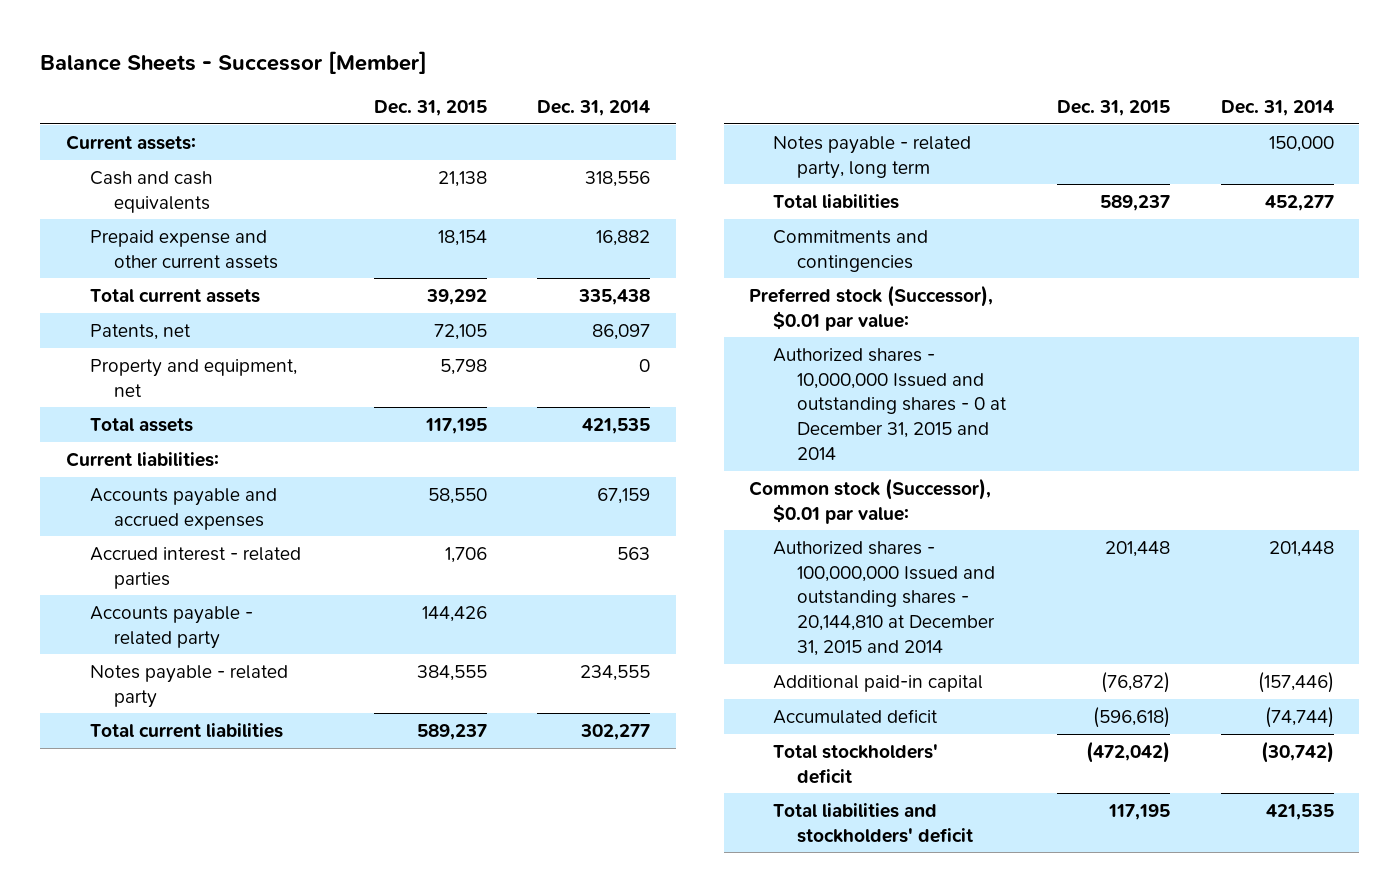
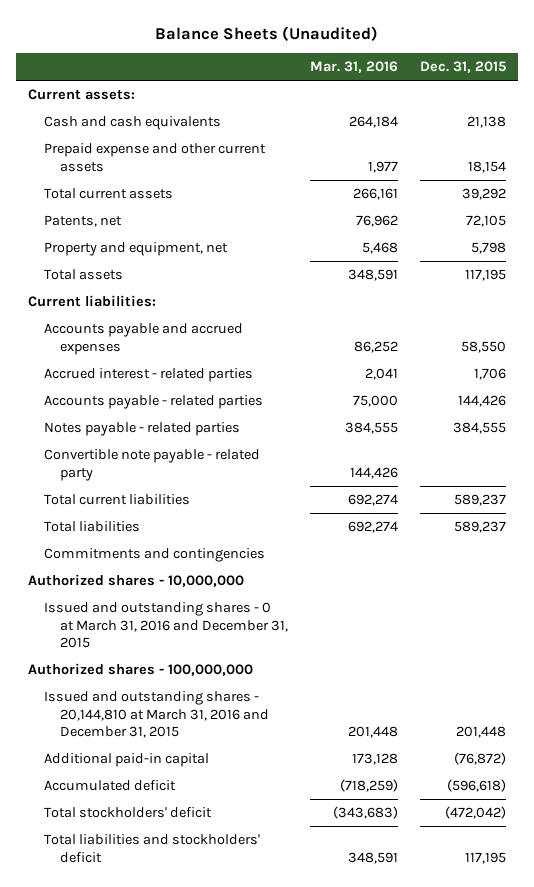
[40,50,428,74] Balance Sheets - Successor [Member] -> [155,25,379,41] Balance Sheets (Unaudited)
[537,99,651,116] Dec. 31, 2014 -> none
none -> [310,60,399,73] Mar. 31, 2016
[89,605,253,649] Accounts payable - related party -> [43,395,263,410] Accounts payable - related parties
[89,664,288,708] Notes payable - related party -> [43,422,240,437] Notes payable - related parties
none -> [43,449,260,481] Convertible note payable - related party
[773,135,972,179] Notes payable - related party, long term -> none
[749,284,994,331] Preferred stock (Successor), $0.01 par value: -> none
[749,477,992,524] Common stock (Successor), $0.01 par value: -> none
none -> [27,574,244,588] Authorized shares - 10,000,000
[773,347,1008,460] Authorized shares - 10,000,000 Issued and outstanding shares - 0 at December 31, 2015 and 2014 -> [43,602,288,649] Issued and outstanding shares - 0 at March 31, 2016 and December 31, 2015
none -> [27,663,253,677] Authorized shares - 100,000,000
[773,540,996,656] Authorized shares - 100,000,000 Issued and outstanding shares - 20,144,810 at December 31, 2015 and 2014 -> [43,691,269,739] Issued and outstanding shares - 20,144,810 at March 31, 2016 and December 31, 2015

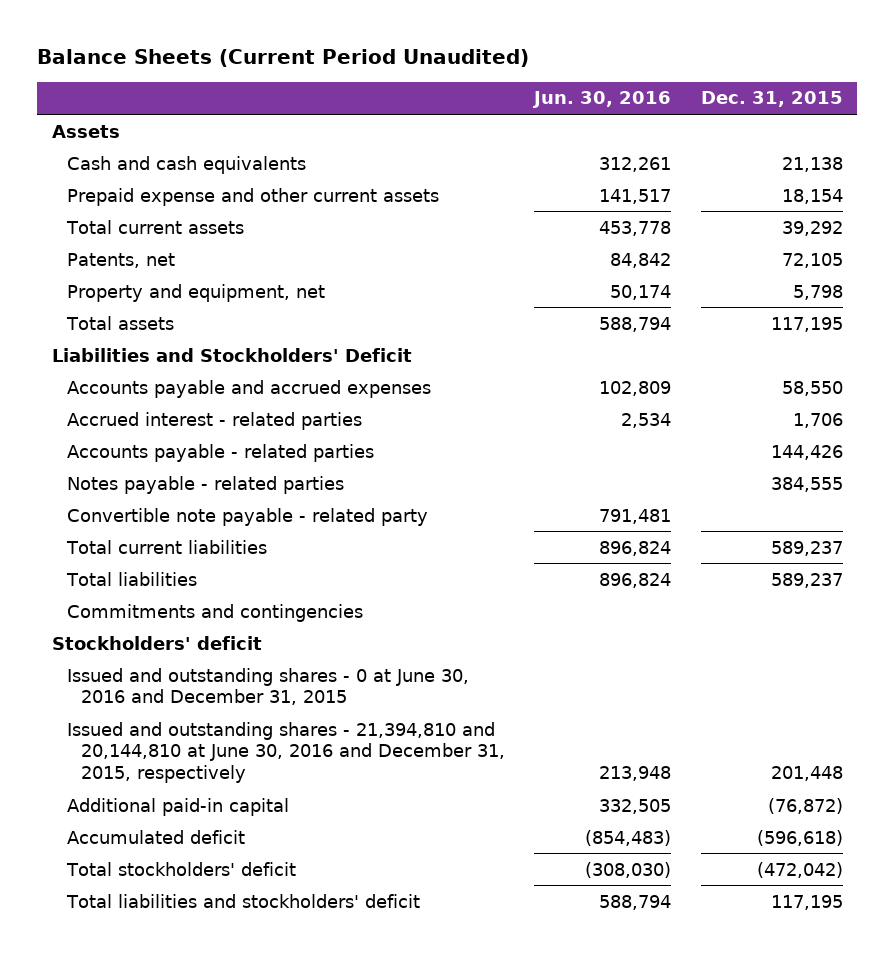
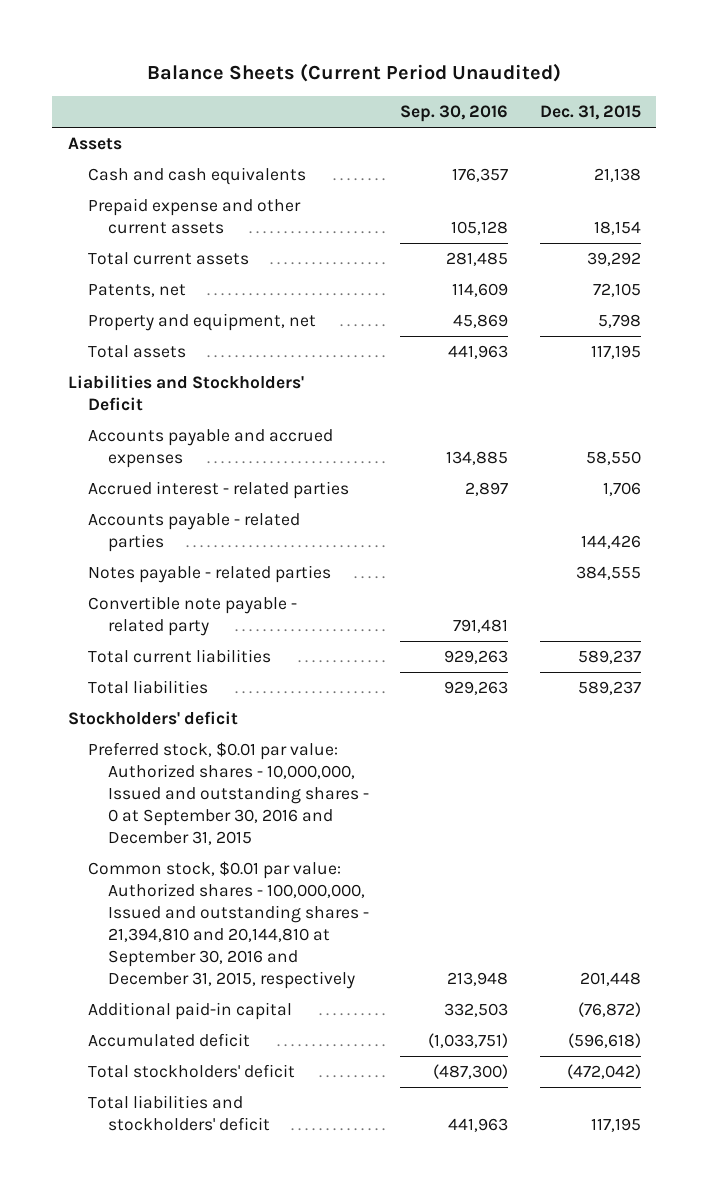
[532,91,672,109] Jun. 30, 2016 -> none
none -> [400,105,509,123] Sep. 30, 2016
[66,603,363,622] Commitments and contingencies -> none
[66,667,469,706] Issued and outstanding shares - 0 at June 30, 2016 and December 31, 2015 -> [87,741,369,846] Preferred stock, $0.01 par value: Authorized shares - 10,000,000, Issued and outstanding shares - 0 at September 30, 2016 and December 31, 2015
[66,721,506,784] Issued and outstanding shares - 21,394,810 and 20,144,810 at June 30, 2016 and December 31, 2015, respectively -> [87,860,369,990] Common stock, $0.01 par value: Authorized shares - 100,000,000, Issued and outstanding shares - 21,394,810 and 20,144,810 at September 30, 2016 and December 31, 2015, respectively

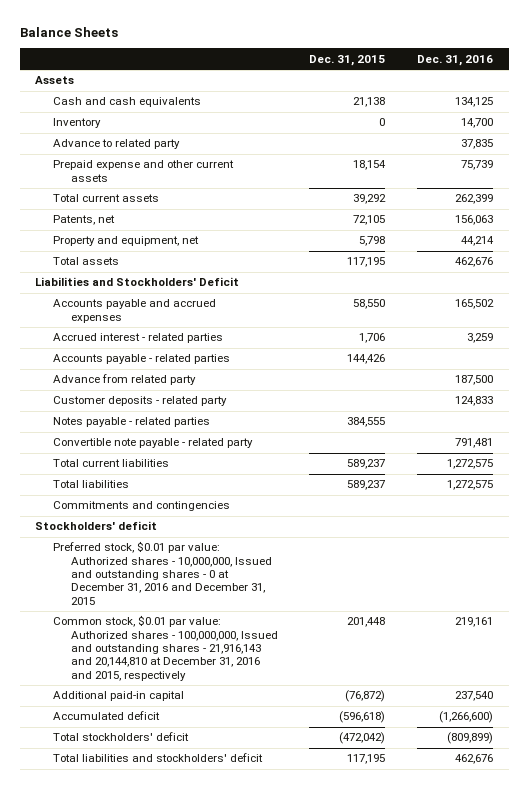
[147,63,562,83] Balance Sheets (Current Period Unaudited) -> [19,27,118,38] Balance Sheets
[400,105,509,123] Sep. 30, 2016 -> none
none -> [416,54,493,66] Dec. 31, 2016
none -> [53,118,102,129] Inventory
none -> [53,139,181,150] Advance to related party
none -> [53,374,197,386] Advance from related party
none -> [53,396,228,407] Customer deposits - related party
none -> [53,501,231,512] Commitments and contingencies
[87,741,369,846] Preferred stock, $0.01 par value: Authorized shares - 10,000,000, Issued and outstanding shares - 0 at September 30, 2016 and December 31, 2015 -> [53,541,272,605] Preferred stock, $0.01 par value: Authorized shares - 10,000,000, Issued and outstanding shares - 0 at December 31, 2016 and December 31, 2015
[87,860,369,990] Common stock, $0.01 par value: Authorized shares - 100,000,000, Issued and outstanding shares - 21,394,810 and 20,144,810 at September 30, 2016 and December 31, 2015, respectively -> [53,615,278,681] Common stock, $0.01 par value: Authorized shares - 100,000,000, Issued and outstanding shares - 21,916,143 and 20,144,810 at December 31, 2016 and 2015, respectively

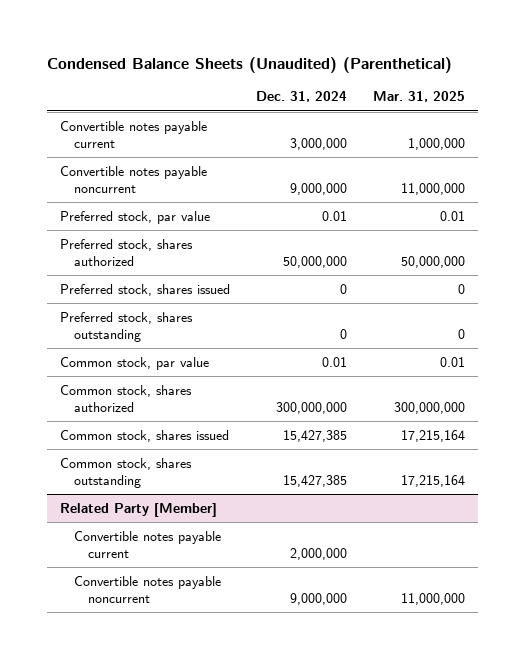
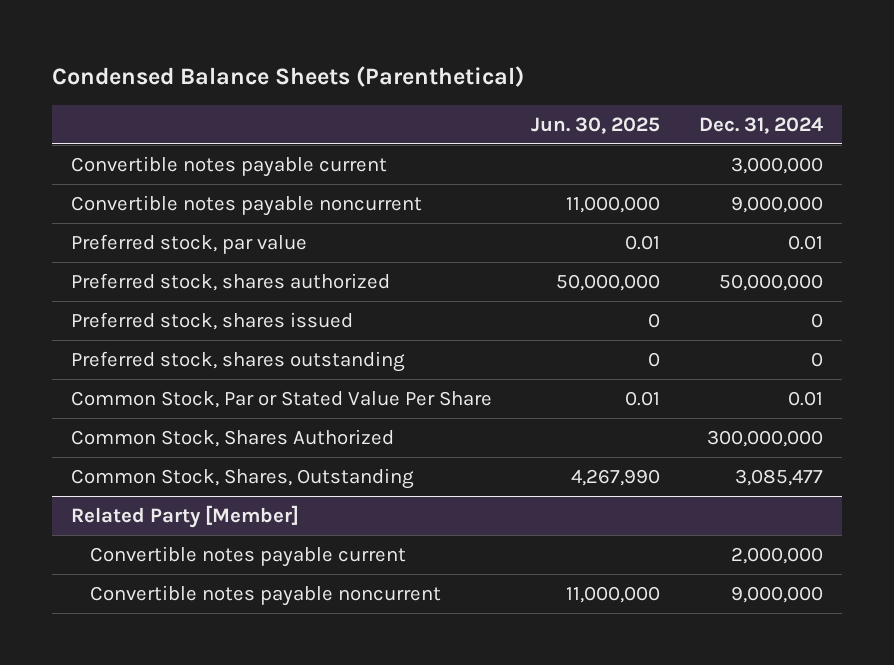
[47,56,453,73] Condensed Balance Sheets (Unaudited) (Parenthetical) -> [51,65,524,87] Condensed Balance Sheets (Parenthetical)
[373,91,466,103] Mar. 31, 2025 -> none
none -> [531,116,661,134] Jun. 30, 2025
[60,429,230,442] Common stock, shares issued -> none
[60,356,210,370] Common stock, par value -> [71,391,493,409] Common Stock, Par or Stated Value Per Share
[60,384,193,413] Common stock, shares authorized -> [71,429,395,448] Common Stock, Shares Authorized
[60,457,193,489] Common stock, shares outstanding -> [71,468,415,490] Common Stock, Shares, Outstanding
[283,475,348,488] 15,427,385 -> [734,469,823,487] 3,085,477

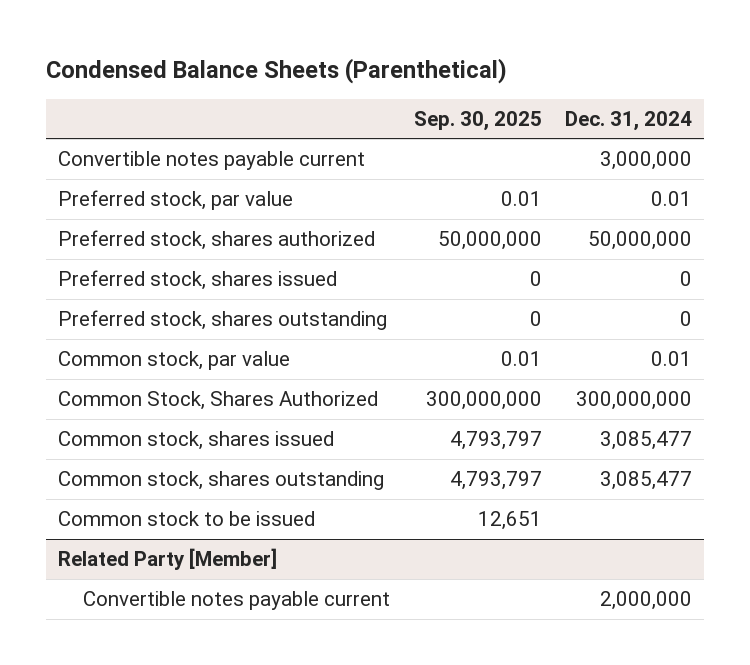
[531,116,661,134] Jun. 30, 2025 -> none
none -> [413,110,542,131] Sep. 30, 2025
[71,195,423,217] Convertible notes payable noncurrent -> none
[71,391,493,409] Common Stock, Par or Stated Value Per Share -> [57,351,290,371] Common stock, par value
none -> [57,431,334,451] Common stock, shares issued
[71,468,415,490] Common Stock, Shares, Outstanding -> [57,471,384,491] Common stock, shares outstanding
none -> [57,511,315,527] Common stock to be issued
[90,585,442,607] Convertible notes payable noncurrent -> none

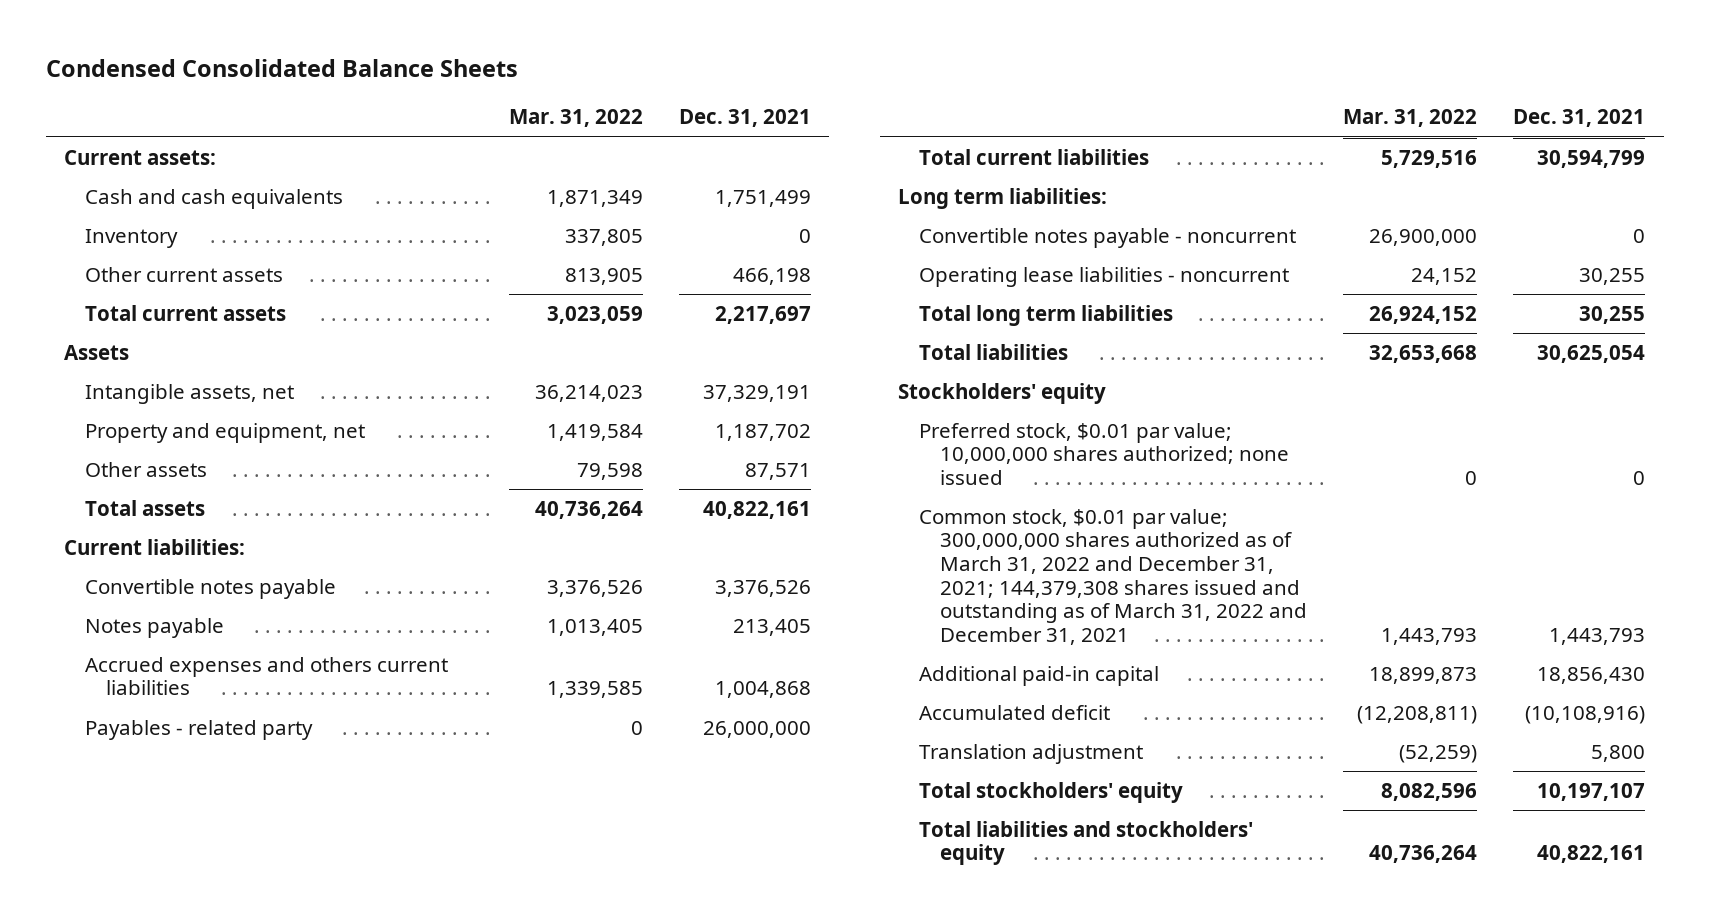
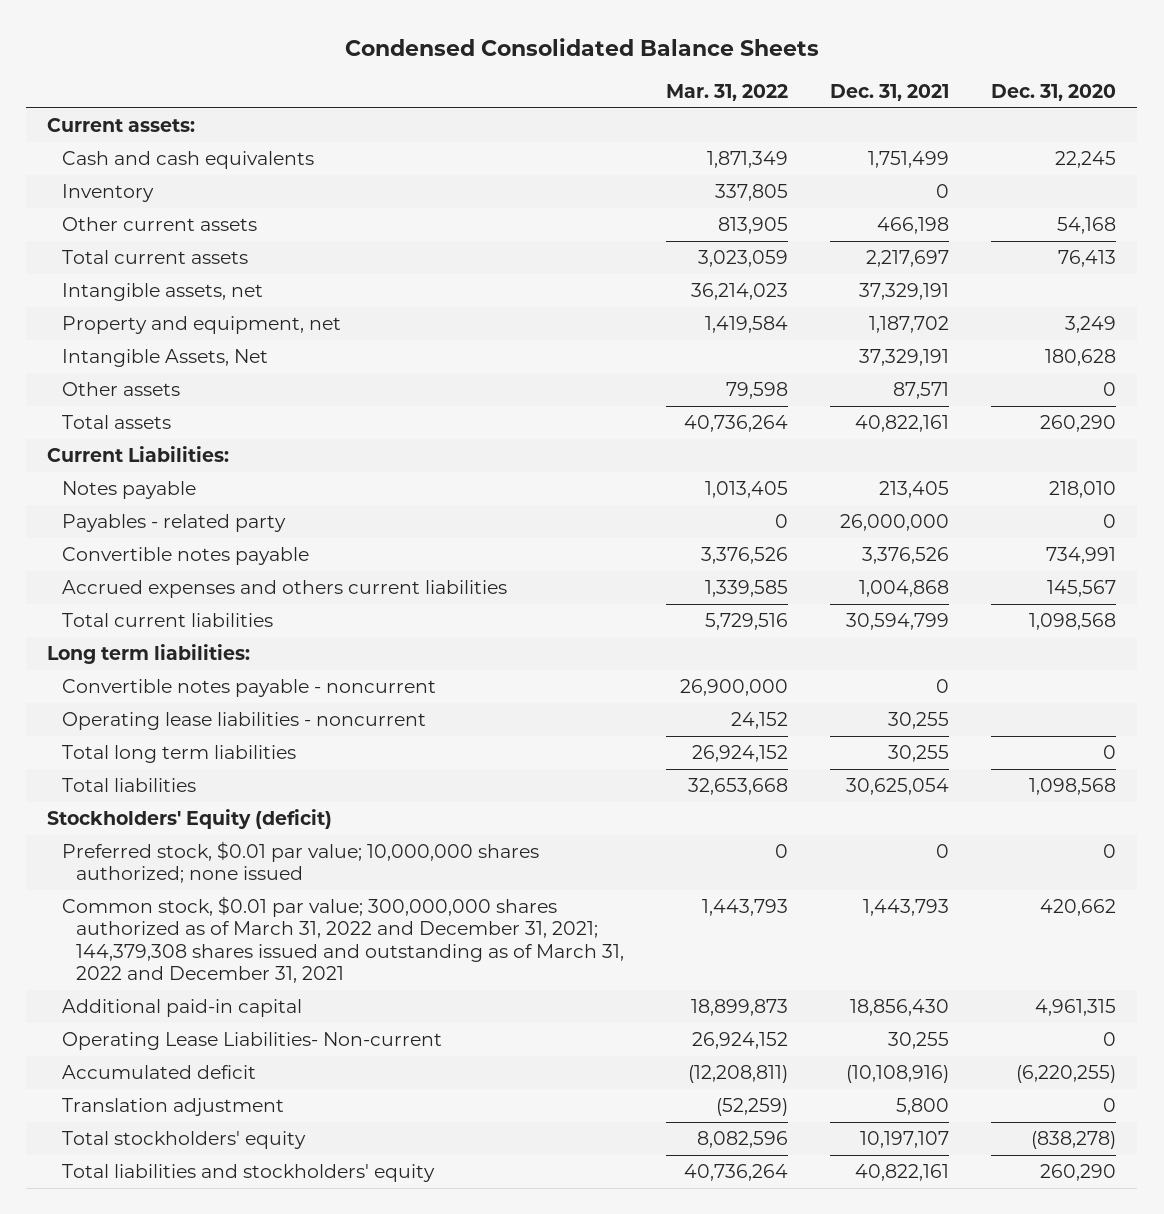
none -> [991,84,1117,102] Dec. 31, 2020
[63,344,129,360] Assets -> none
none -> [61,349,268,368] Intangible Assets, Net
[63,538,245,555] Current liabilities: -> [47,446,230,463] Current Liabilities:
[84,578,336,599] Convertible notes payable -> [61,547,309,566] Convertible notes payable
[84,656,448,696] Accrued expenses and others current liabilities -> [61,580,507,599] Accrued expenses and others current liabilities
[898,382,1107,404] Stockholders' equity -> [47,809,333,830] Stockholders' Equity (deficit)
none -> [61,1032,442,1051] Operating Lease Liabilities- Non-current

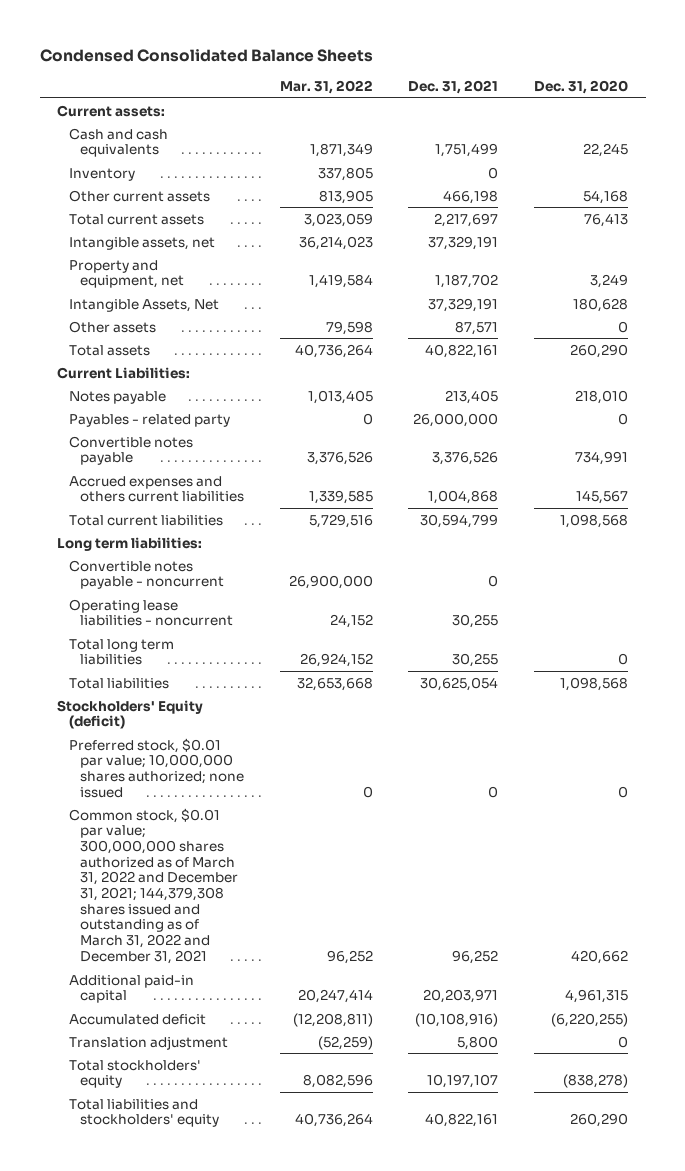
[61,1032,442,1051] Operating Lease Liabilities- Non-current -> none
[701,899,788,917] 1,443,793 -> [326,949,373,964] 96,252
[863,899,950,917] 1,443,793 -> [452,949,499,964] 96,252
[690,999,788,1017] 18,899,873 -> [297,989,373,1004] 20,247,414
[850,999,950,1017] 18,856,430 -> [423,989,499,1004] 20,203,971

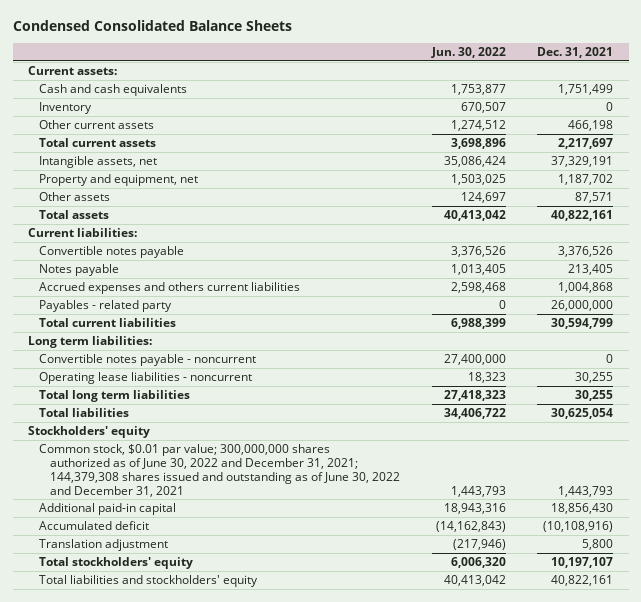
[279,79,373,94] Mar. 31, 2022 -> none
[533,79,628,94] Dec. 31, 2020 -> none
none -> [430,47,506,59] Jun. 30, 2022
[68,298,219,312] Intangible Assets, Net -> none
[57,366,191,379] Current Liabilities: -> [28,228,138,238] Current liabilities:
[68,390,166,404] Notes payable -> [39,264,120,277] Notes payable
[68,413,230,427] Payables - related party -> [39,300,173,313] Payables - related party
[68,737,245,798] Preferred stock, $0.01 par value; 10,000,000 shares authorized; none issued -> none
[57,699,204,730] Stockholders' Equity (deficit) -> [28,426,151,439] Stockholders' equity
[68,807,239,964] Common stock, $0.01 par value; 300,000,000 shares authorized as of March 31, 2022 and December 31, 2021; 144,379,308 shares issued and outstanding as of March 31, 2022 and December 31, 2021 -> [39,444,401,497] Common stock, $0.01 par value; 300,000,000 shares authorized as of June 30, 2022 and December 31, 2021; 144,379,308 shares issued and outstanding as of June 30, 2022 and December 31, 2021
[452,949,499,964] 96,252 -> [558,485,614,497] 1,443,793
[423,989,499,1004] 20,203,971 -> [551,503,614,515] 18,856,430

